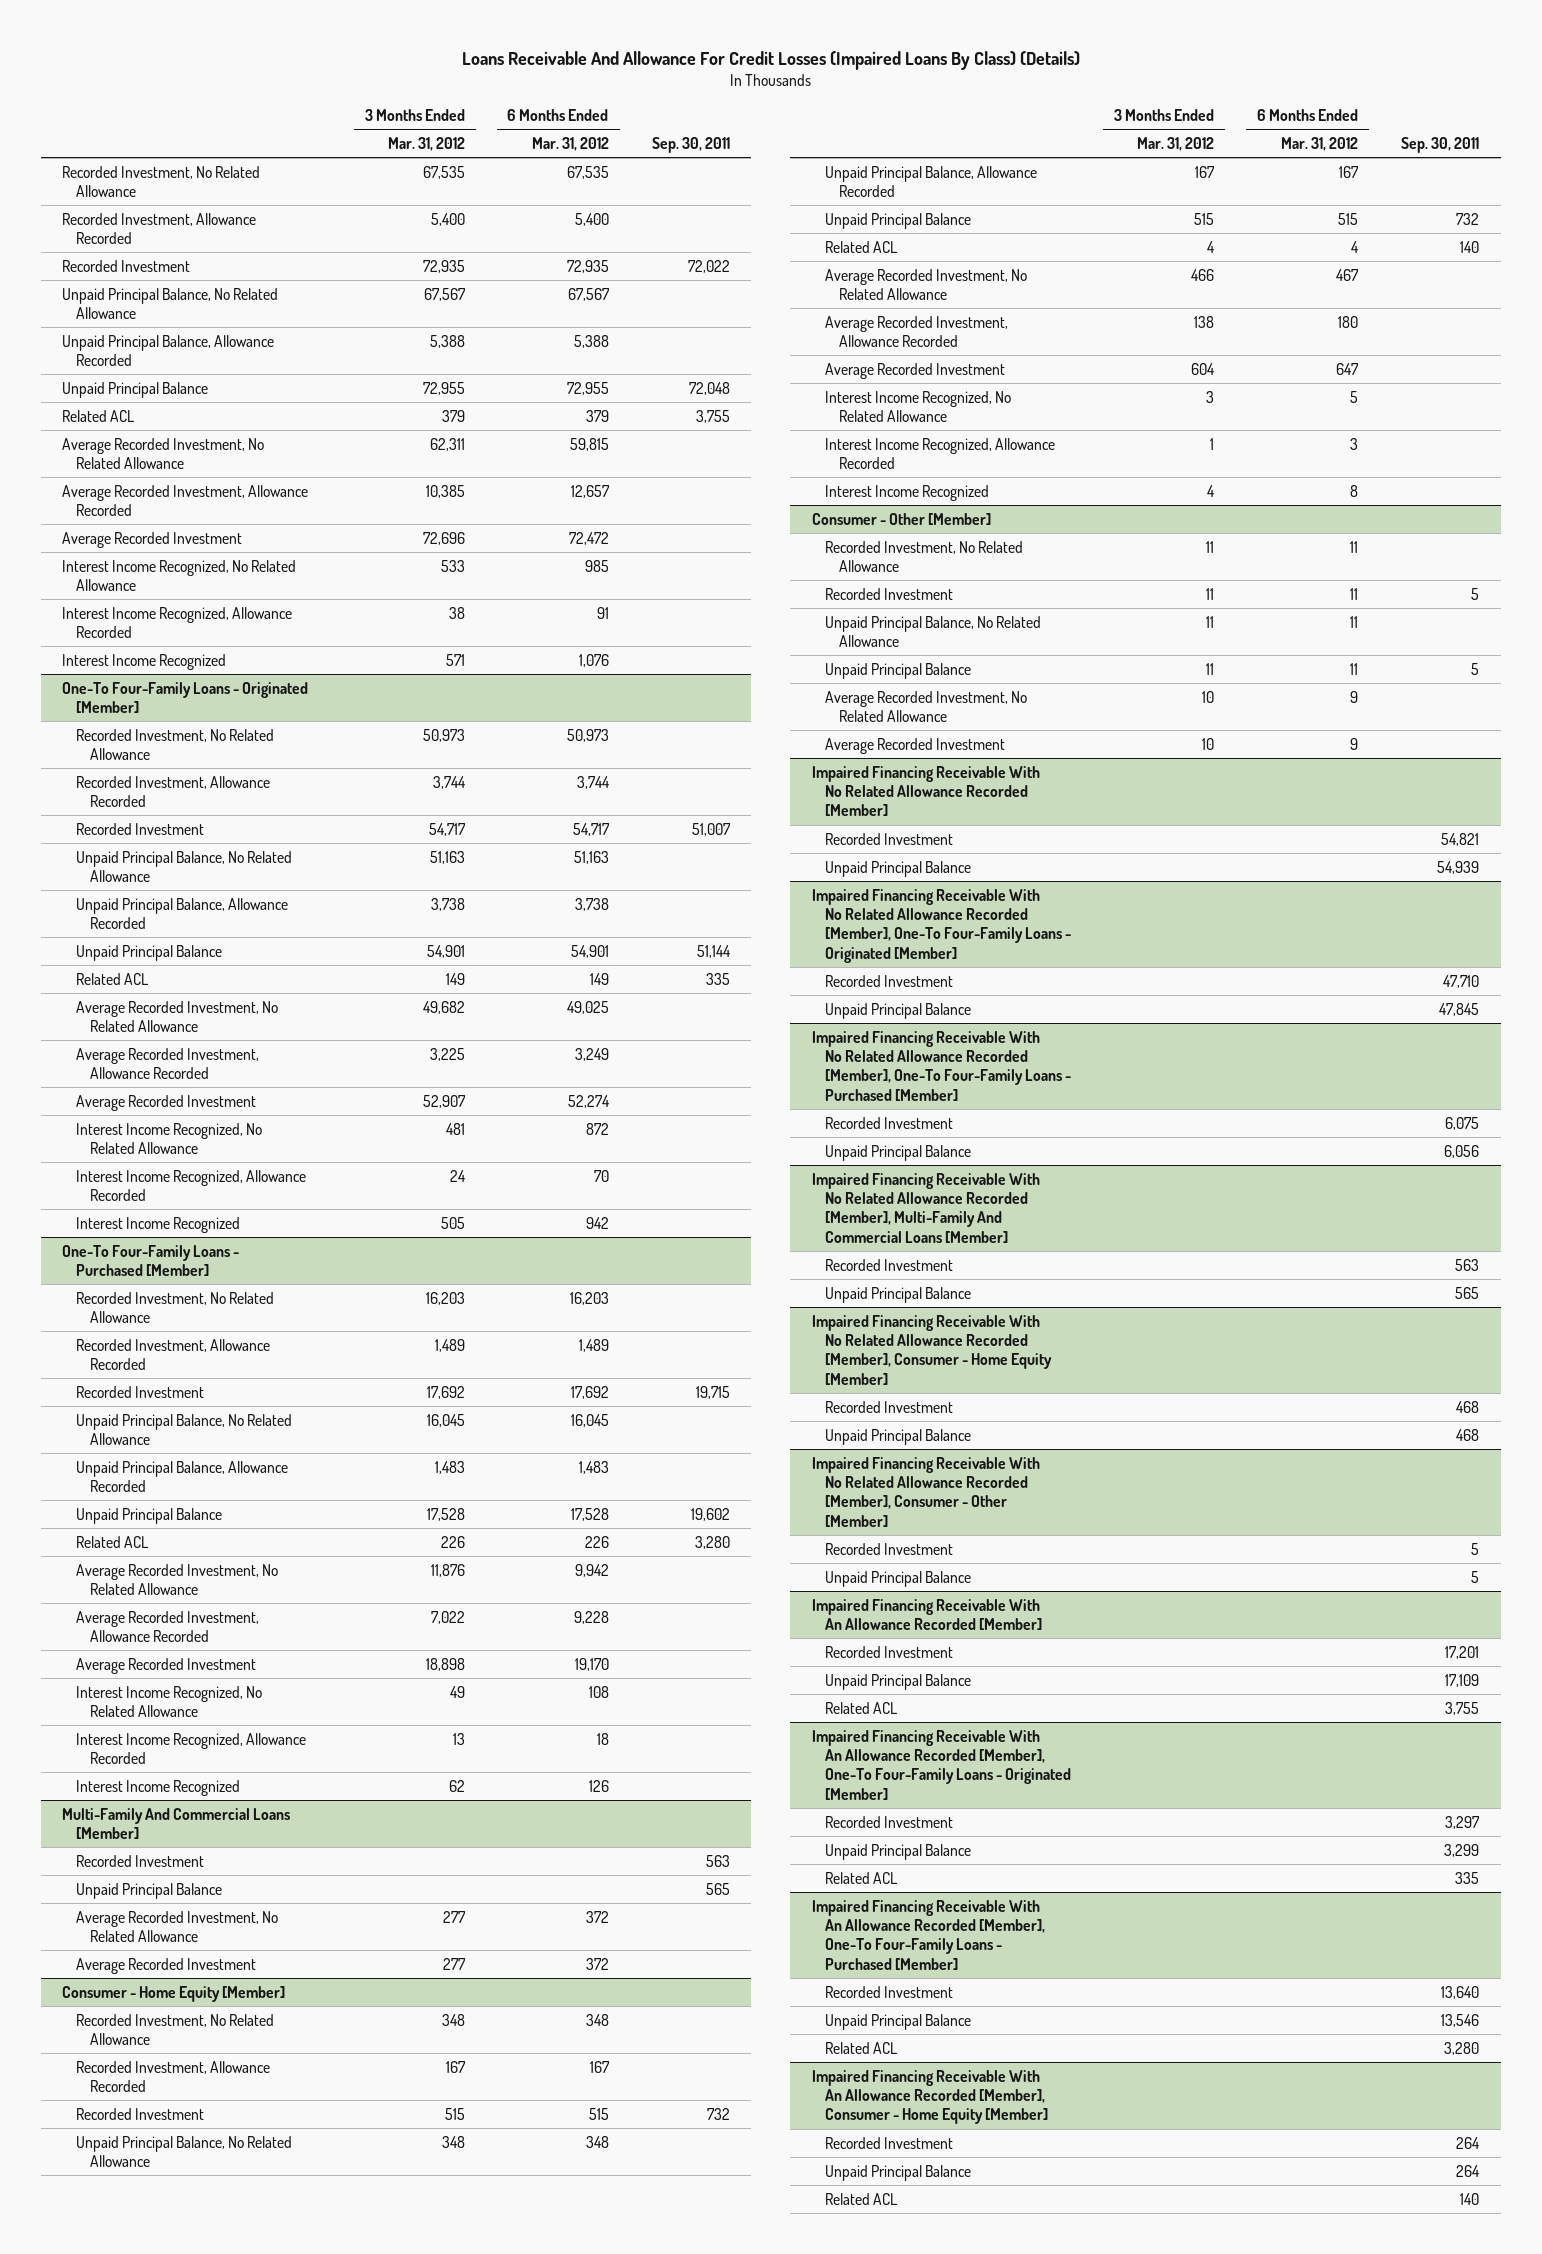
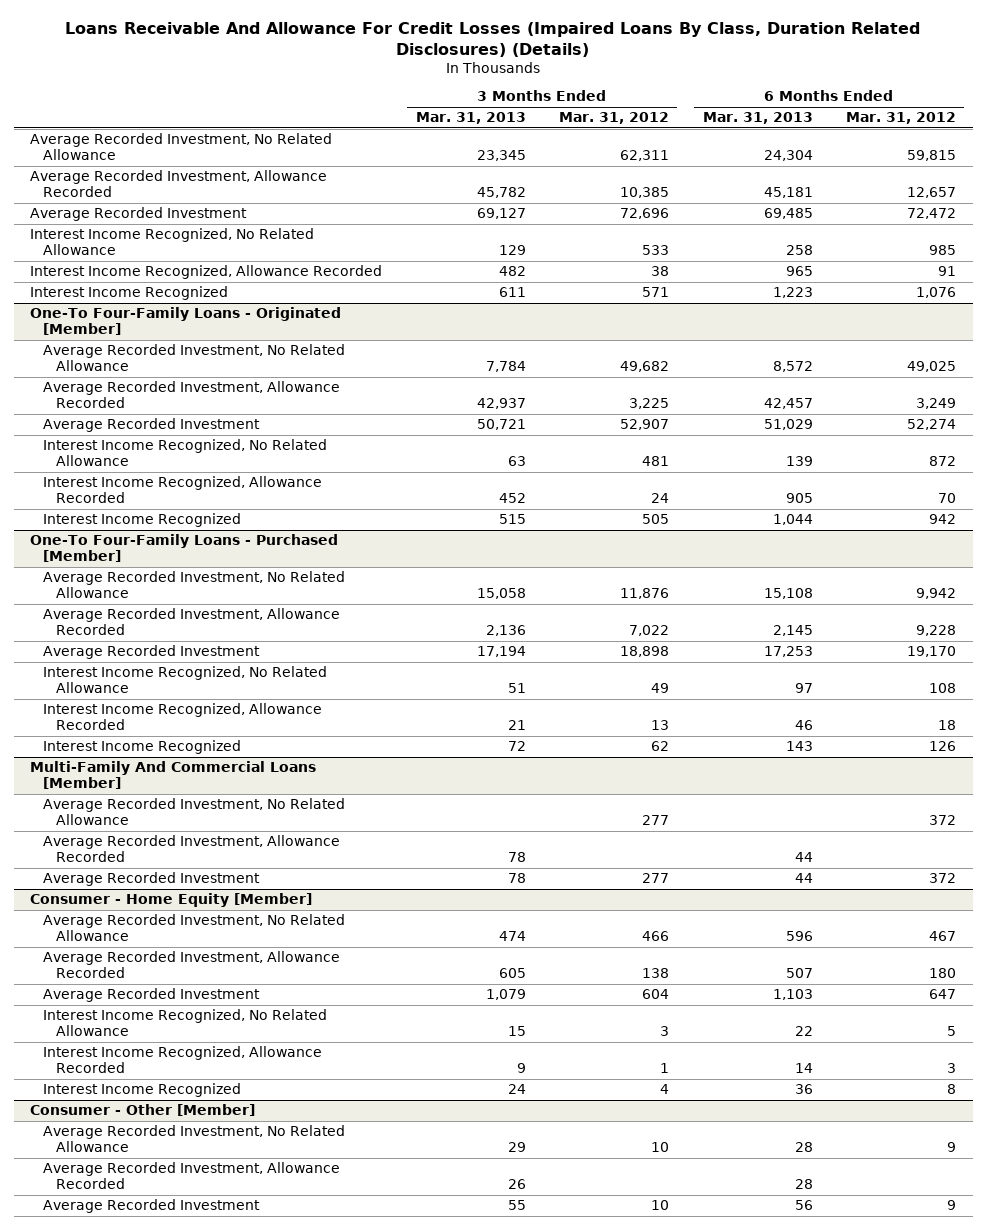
[461,50,1080,70] Loans Receivable And Allowance For Credit Losses (Impaired Loans By Class) (Details) -> [65,22,921,57] Loans Receivable And Allowance For Credit Losses (Impaired Loans By Class, Duration Related Disclosures) (Details)
[651,136,730,153] Sep. 30, 2011 -> none
none -> [415,112,526,125] Mar. 31, 2013
none -> [702,112,813,125] Mar. 31, 2013
[62,165,261,198] Recorded Investment, No Related Allowance -> none
[62,212,257,245] Recorded Investment, Allowance Recorded -> none
[62,259,191,272] Recorded Investment -> none
[62,287,279,320] Unpaid Principal Balance, No Related Allowance -> none
[62,334,275,367] Unpaid Principal Balance, Allowance Recorded -> none
[62,381,209,398] Unpaid Principal Balance -> none
[62,409,136,422] Related ACL -> none
[75,728,274,761] Recorded Investment, No Related Allowance -> none
[75,775,270,808] Recorded Investment, Allowance Recorded -> none
[75,822,204,835] Recorded Investment -> none
[75,850,292,883] Unpaid Principal Balance, No Related Allowance -> none
[75,897,288,930] Unpaid Principal Balance, Allowance Recorded -> none
[75,944,222,961] Unpaid Principal Balance -> none
[75,972,149,985] Related ACL -> none
[75,1291,274,1324] Recorded Investment, No Related Allowance -> none
[75,1338,270,1371] Recorded Investment, Allowance Recorded -> none
[75,1385,204,1398] Recorded Investment -> none
[75,1413,292,1446] Unpaid Principal Balance, No Related Allowance -> none
[75,1460,288,1493] Unpaid Principal Balance, Allowance Recorded -> none
[75,1507,222,1524] Unpaid Principal Balance -> none
[75,1535,149,1548] Related ACL -> none
[75,1854,204,1867] Recorded Investment -> none
[75,1882,222,1899] Unpaid Principal Balance -> none
none -> [43,835,341,863] Average Recorded Investment, Allowance Recorded
[75,2013,274,2046] Recorded Investment, No Related Allowance -> none
[75,2060,270,2093] Recorded Investment, Allowance Recorded -> none
[75,2107,204,2120] Recorded Investment -> none
[75,2135,292,2168] Unpaid Principal Balance, No Related Allowance -> none
[825,165,1038,198] Unpaid Principal Balance, Allowance Recorded -> none
[825,212,972,229] Unpaid Principal Balance -> none
[825,240,899,253] Related ACL -> none
[825,540,1024,573] Recorded Investment, No Related Allowance -> none
[825,587,954,600] Recorded Investment -> none
[825,615,1042,648] Unpaid Principal Balance, No Related Allowance -> none
[825,662,972,679] Unpaid Principal Balance -> none
none -> [43,1162,341,1190] Average Recorded Investment, Allowance Recorded
[811,765,1040,817] Impaired Financing Receivable With No Related Allowance Recorded [Member] -> none
[825,832,954,845] Recorded Investment -> none
[825,860,972,877] Unpaid Principal Balance -> none
[811,888,1072,963] Impaired Financing Receivable With No Related Allowance Recorded [Member], One-To Four-Family Loans - Originated [Member] -> none
[825,974,954,987] Recorded Investment -> none
[825,1002,972,1019] Unpaid Principal Balance -> none
[811,1030,1072,1101] Impaired Financing Receivable With No Related Allowance Recorded [Member], One-To Four-Family Loans - Purchased [Member] -> none
[825,1116,954,1129] Recorded Investment -> none
[825,1144,972,1161] Unpaid Principal Balance -> none
[811,1172,1040,1243] Impaired Financing Receivable With No Related Allowance Recorded [Member], Multi-Family And Commercial Loans [Member] -> none
[825,1258,954,1271] Recorded Investment -> none
[825,1286,972,1303] Unpaid Principal Balance -> none
[811,1314,1053,1385] Impaired Financing Receivable With No Related Allowance Recorded [Member], Consumer - Home Equity [Member] -> none
[825,1400,954,1413] Recorded Investment -> none
[825,1428,972,1445] Unpaid Principal Balance -> none
[811,1456,1040,1527] Impaired Financing Receivable With No Related Allowance Recorded [Member], Consumer - Other [Member] -> none
[825,1542,954,1555] Recorded Investment -> none
[825,1570,972,1587] Unpaid Principal Balance -> none
[811,1598,1043,1631] Impaired Financing Receivable With An Allowance Recorded [Member] -> none
[825,1645,954,1658] Recorded Investment -> none
[825,1673,972,1690] Unpaid Principal Balance -> none
[825,1701,899,1714] Related ACL -> none
[811,1729,1072,1800] Impaired Financing Receivable With An Allowance Recorded [Member], One-To Four-Family Loans - Originated [Member] -> none
[825,1815,954,1828] Recorded Investment -> none
[825,1843,972,1860] Unpaid Principal Balance -> none
[825,1871,899,1884] Related ACL -> none
[811,1899,1046,1970] Impaired Financing Receivable With An Allowance Recorded [Member], One-To Four-Family Loans - Purchased [Member] -> none
[825,1985,954,1998] Recorded Investment -> none
[825,2013,972,2030] Unpaid Principal Balance -> none
[825,2041,899,2054] Related ACL -> none
[811,2069,1049,2125] Impaired Financing Receivable With An Allowance Recorded [Member], Consumer - Home Equity [Member] -> none
[825,2136,954,2149] Recorded Investment -> none
[825,2164,972,2181] Unpaid Principal Balance -> none
[825,2192,899,2205] Related ACL -> none

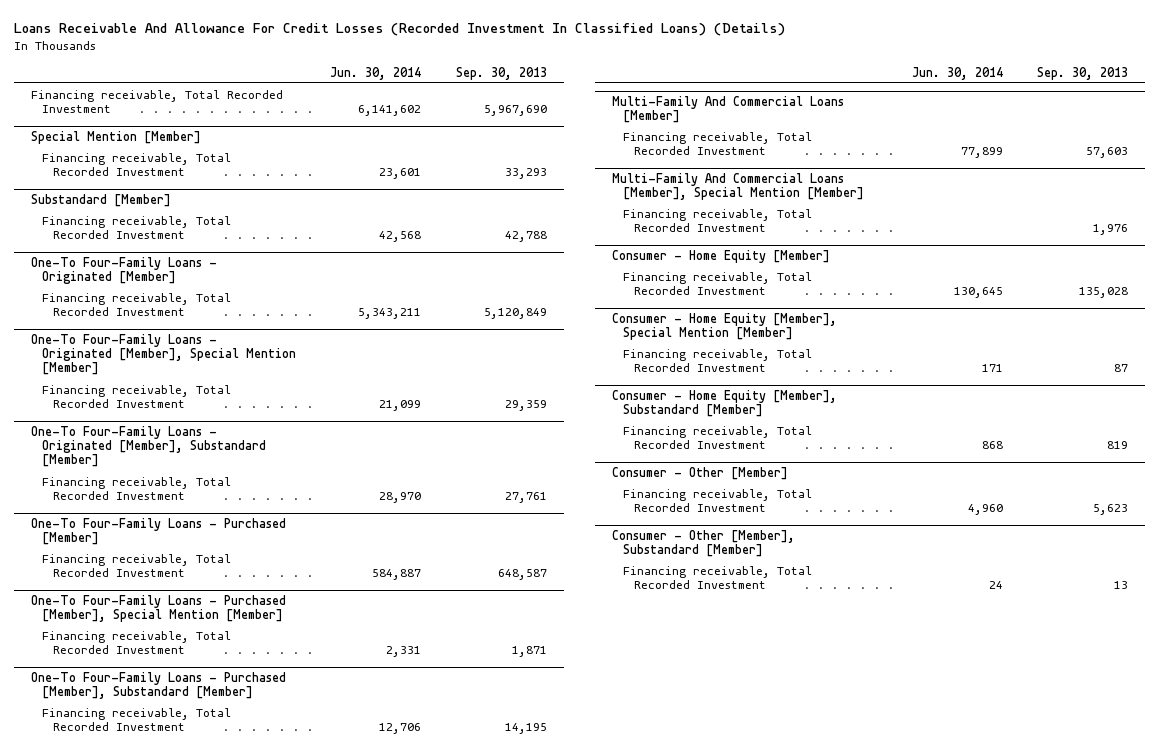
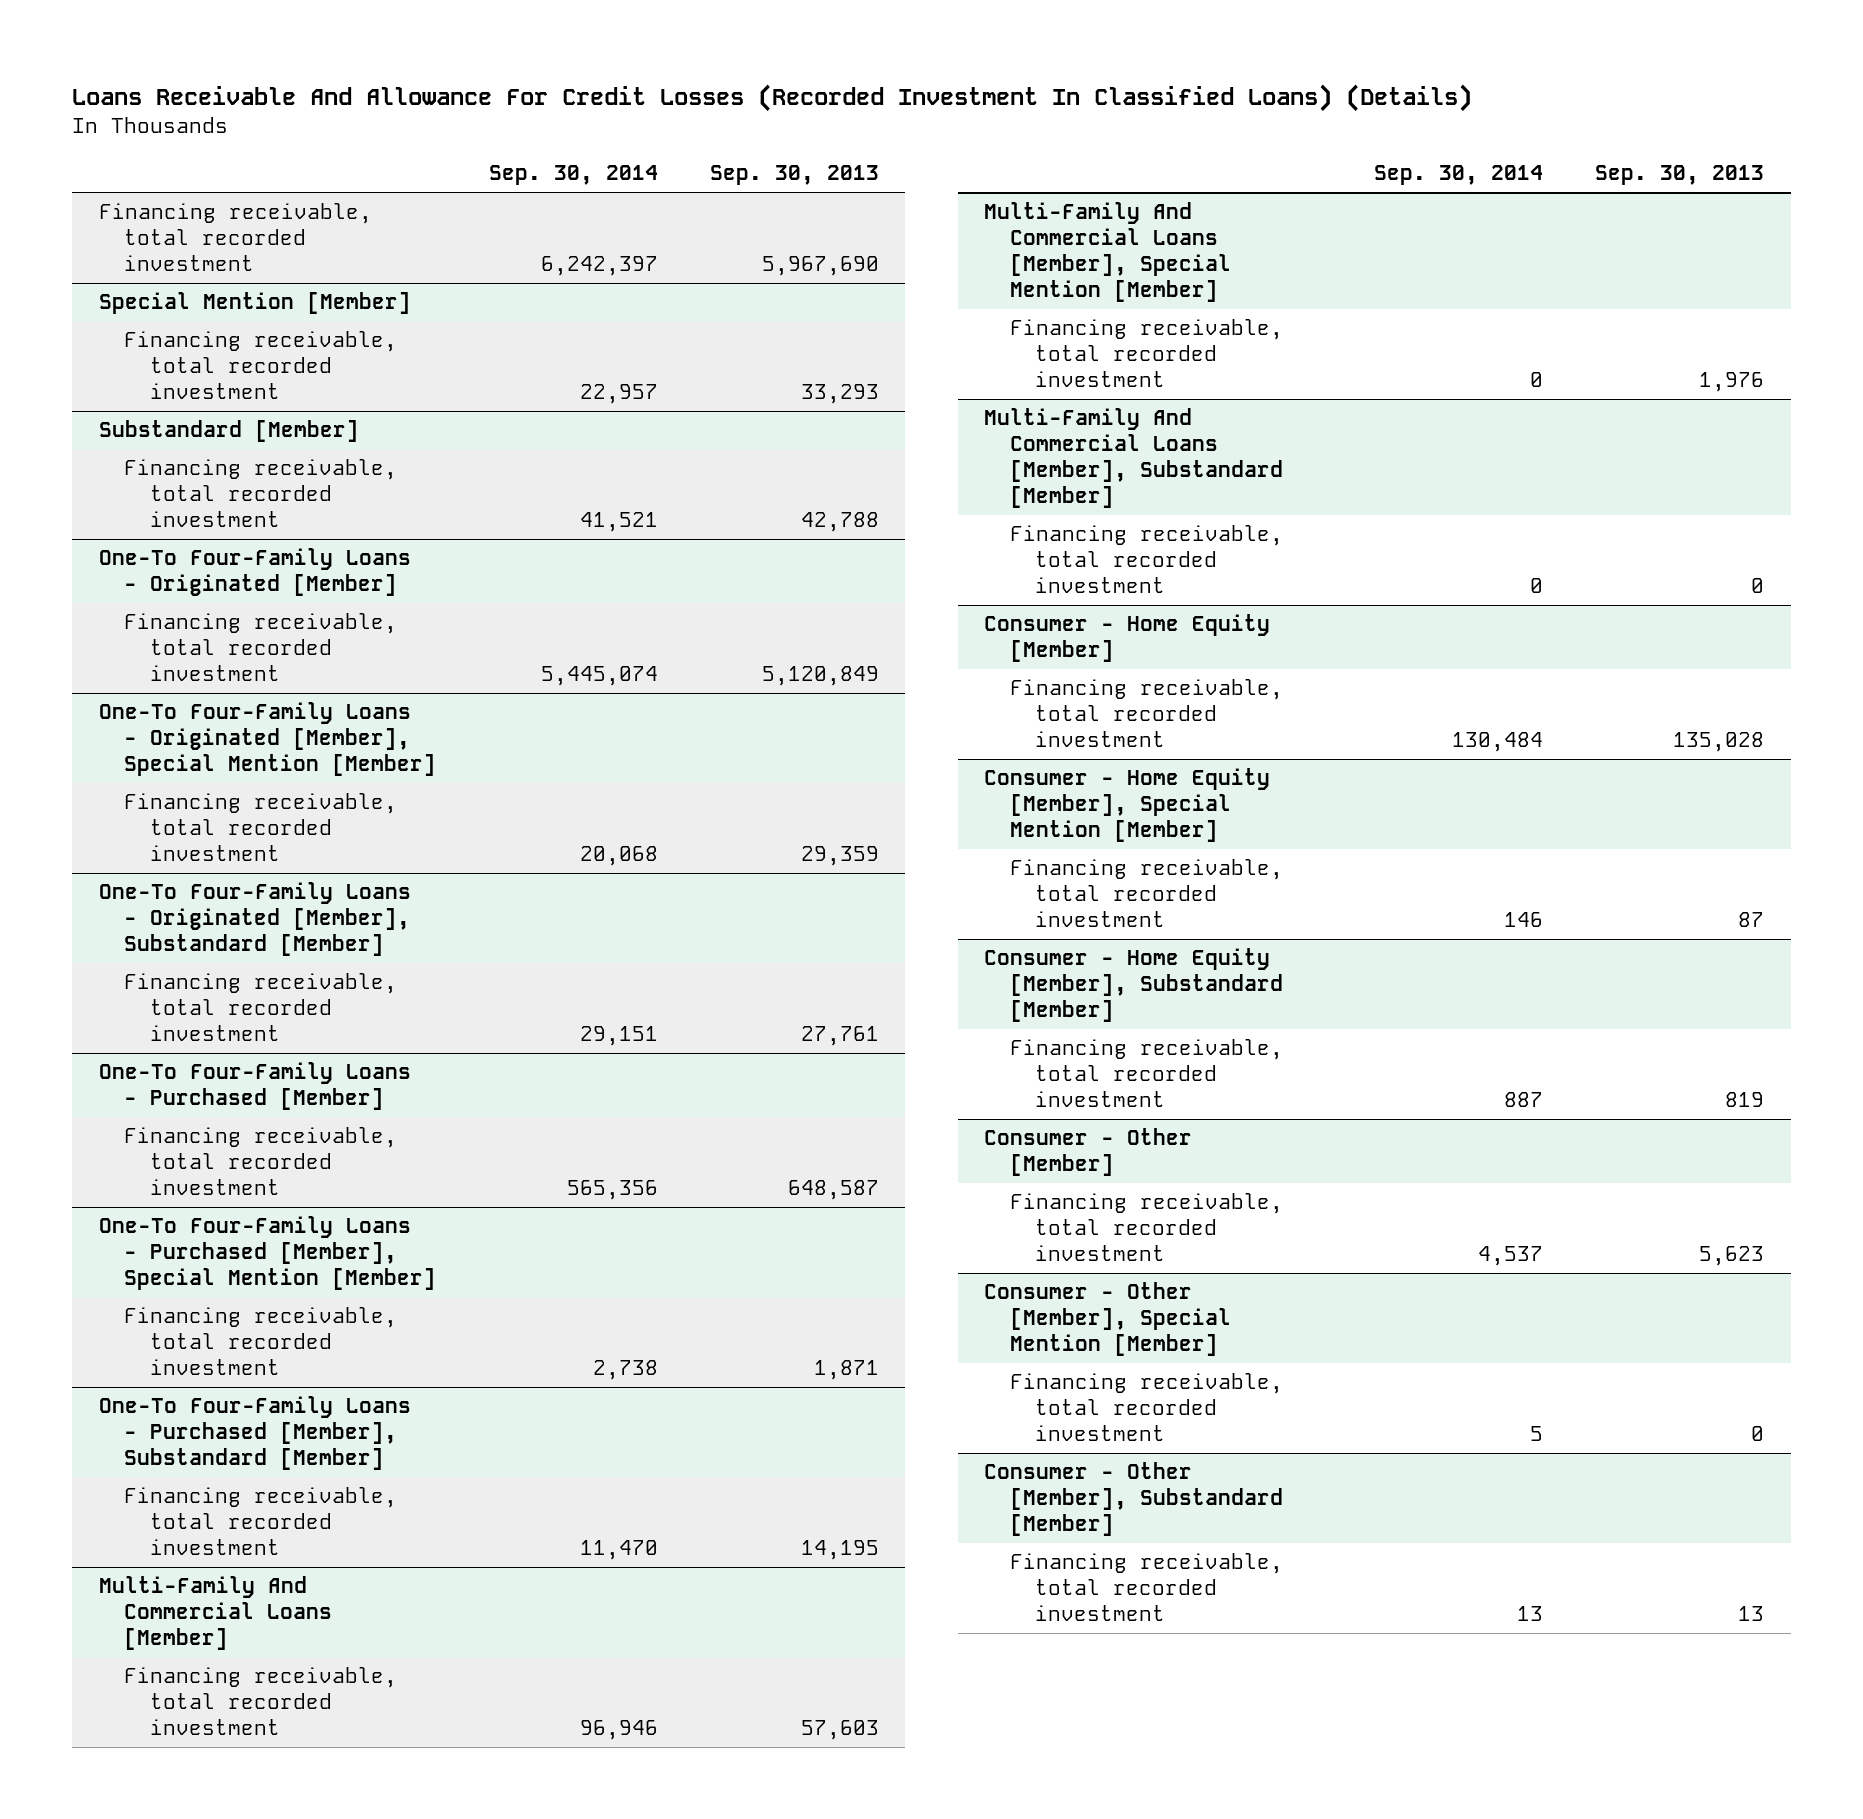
[330,66,422,80] Jun. 30, 2014 -> none
none -> [488,165,658,186] Sep. 30, 2014
[31,89,284,113] Financing receivable, Total Recorded Investment -> [98,203,372,272] Financing receivable, total recorded investment
[42,152,232,176] Financing receivable, Total Recorded Investment -> [124,331,398,400] Financing receivable, total recorded investment
[42,215,232,239] Financing receivable, Total Recorded Investment -> [124,459,398,528] Financing receivable, total recorded investment
[42,292,232,316] Financing receivable, Total Recorded Investment -> [124,613,398,682] Financing receivable, total recorded investment
[42,384,232,408] Financing receivable, Total Recorded Investment -> [124,793,398,862] Financing receivable, total recorded investment
[42,476,232,500] Financing receivable, Total Recorded Investment -> [124,973,398,1042] Financing receivable, total recorded investment
[42,553,232,577] Financing receivable, Total Recorded Investment -> [124,1127,398,1196] Financing receivable, total recorded investment
[42,630,232,654] Financing receivable, Total Recorded Investment -> [124,1307,398,1376] Financing receivable, total recorded investment
[42,707,232,731] Financing receivable, Total Recorded Investment -> [124,1487,398,1556] Financing receivable, total recorded investment
[623,131,813,155] Financing receivable, Total Recorded Investment -> [124,1667,398,1736] Financing receivable, total recorded investment
[623,208,813,232] Financing receivable, Total Recorded Investment -> [1009,319,1283,388] Financing receivable, total recorded investment
none -> [983,408,1283,509] Multi-Family And Commercial Loans [Member], Substandard [Member]
none -> [1009,525,1283,594] Financing receivable, total recorded investment
[623,271,813,295] Financing receivable, Total Recorded Investment -> [1009,679,1283,748] Financing receivable, total recorded investment
[623,348,813,372] Financing receivable, Total Recorded Investment -> [1009,859,1283,928] Financing receivable, total recorded investment
[623,425,813,449] Financing receivable, Total Recorded Investment -> [1009,1039,1283,1108] Financing receivable, total recorded investment
[623,488,813,512] Financing receivable, Total Recorded Investment -> [1009,1193,1283,1262] Financing receivable, total recorded investment
none -> [983,1282,1231,1357] Consumer - Other [Member], Special Mention [Member]
none -> [1009,1373,1283,1442] Financing receivable, total recorded investment
[623,565,813,589] Financing receivable, Total Recorded Investment -> [1009,1553,1283,1622] Financing receivable, total recorded investment

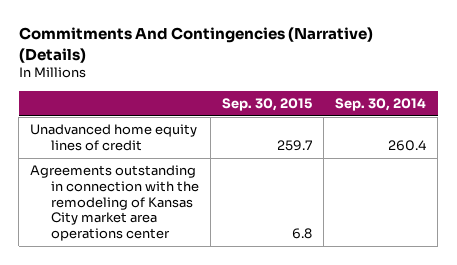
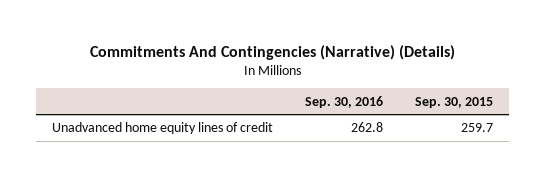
[335,98,427,112] Sep. 30, 2014 -> none
none -> [305,95,384,108] Sep. 30, 2016
[30,165,200,241] Agreements outstanding in connection with the remodeling of Kansas City market area operations center -> none

